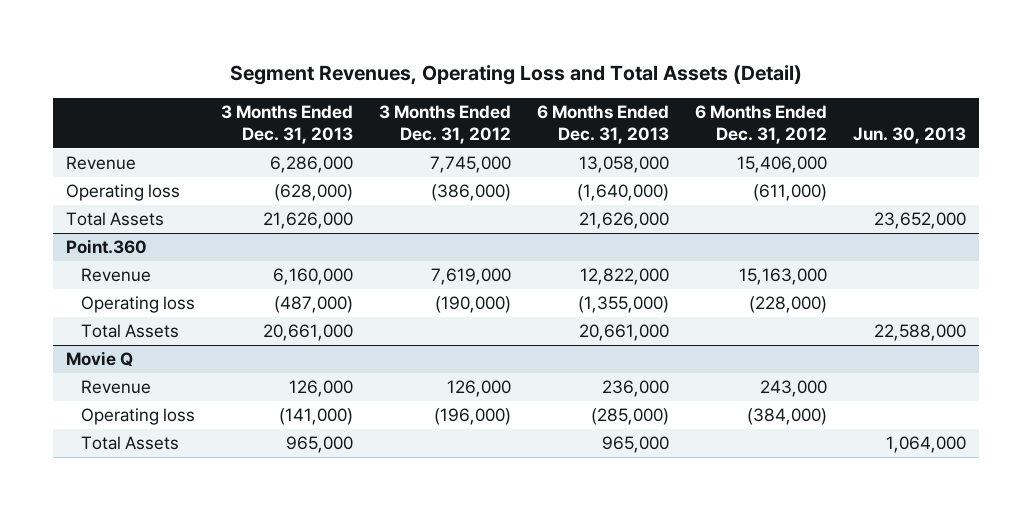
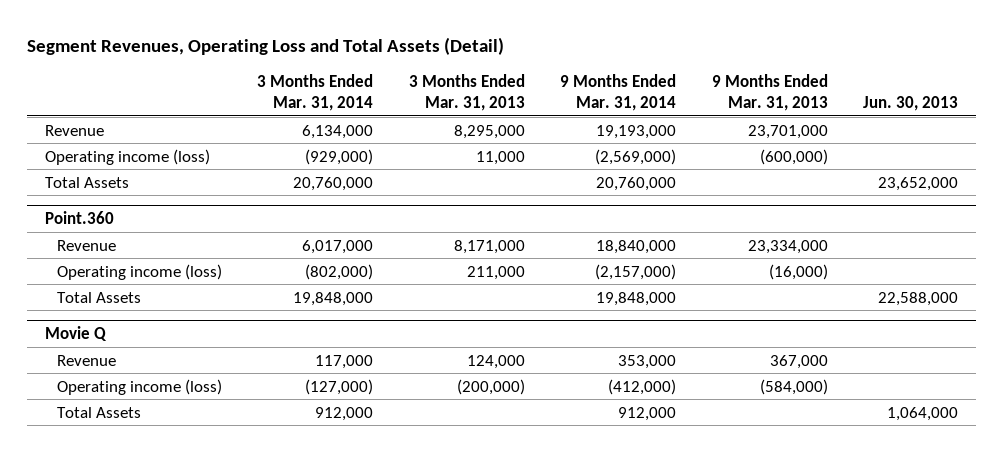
[220,104,353,145] 3 Months Ended Dec. 31, 2013 -> none
[378,104,511,145] 3 Months Ended Dec. 31, 2012 -> none
[536,104,669,145] 6 Months Ended Dec. 31, 2013 -> none
[695,104,828,145] 6 Months Ended Dec. 31, 2012 -> none
none -> [257,74,374,111] 3 Months Ended Mar. 31, 2014
none -> [408,74,525,111] 3 Months Ended Mar. 31, 2013
none -> [560,74,677,111] 9 Months Ended Mar. 31, 2014
none -> [711,74,828,111] 9 Months Ended Mar. 31, 2013
[66,184,181,202] Operating loss -> [44,148,210,165] Operating income (loss)
[80,296,195,314] Operating loss -> [56,263,222,280] Operating income (loss)
[80,408,195,426] Operating loss -> [56,378,222,395] Operating income (loss)

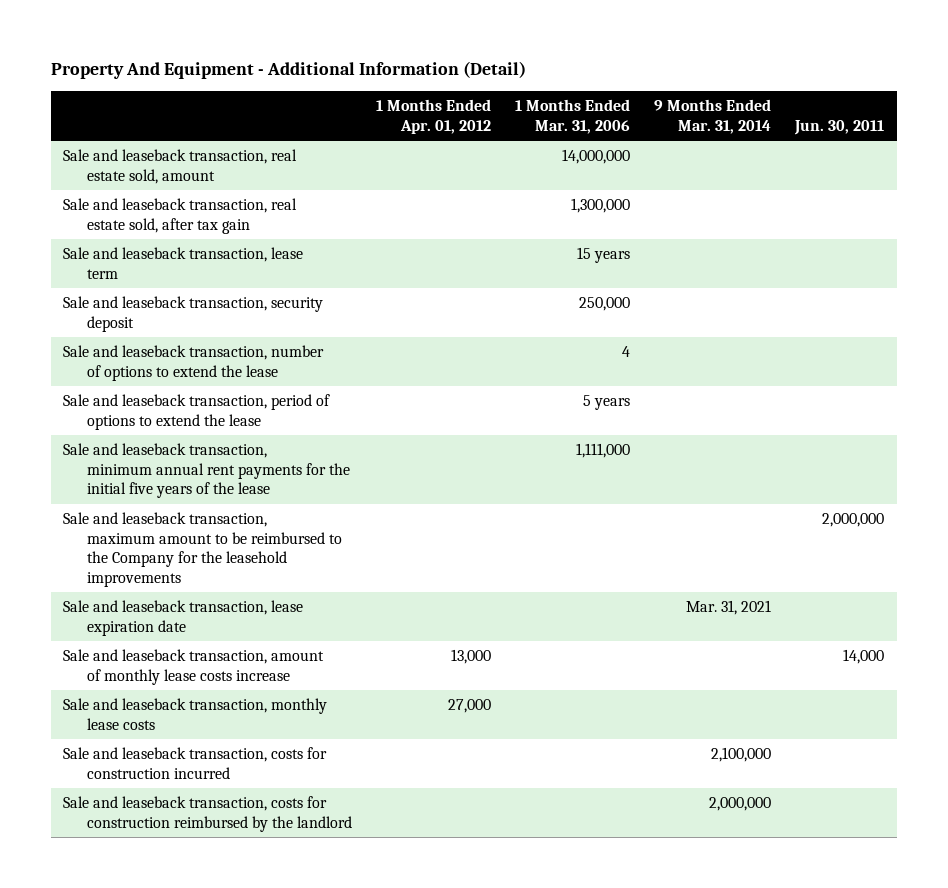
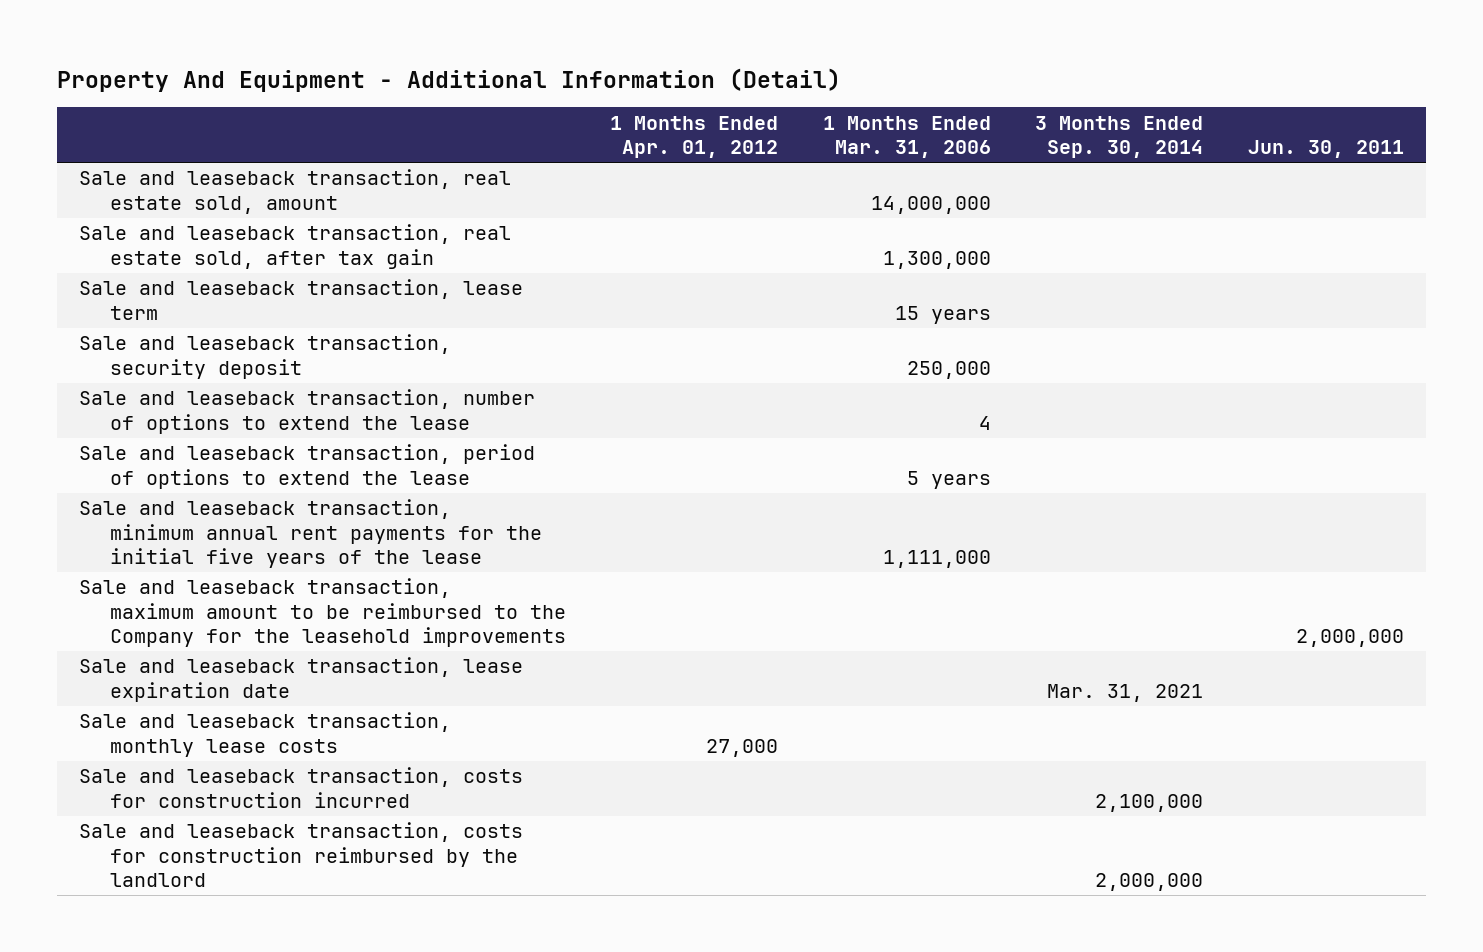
[654,98,772,134] 9 Months Ended Mar. 31, 2014 -> none
none -> [1035,115,1204,159] 3 Months Ended Sep. 30, 2014
[63,649,325,685] Sale and leaseback transaction, amount of monthly lease costs increase -> none

